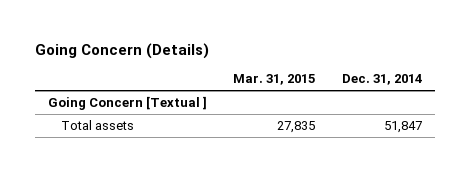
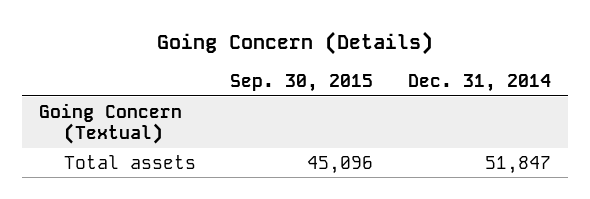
[233,74,316,86] Mar. 31, 2015 -> none
none -> [230,74,374,93] Sep. 30, 2015
[47,95,207,110] Going Concern [Textual ] -> [39,102,183,145] Going Concern (Textual)

